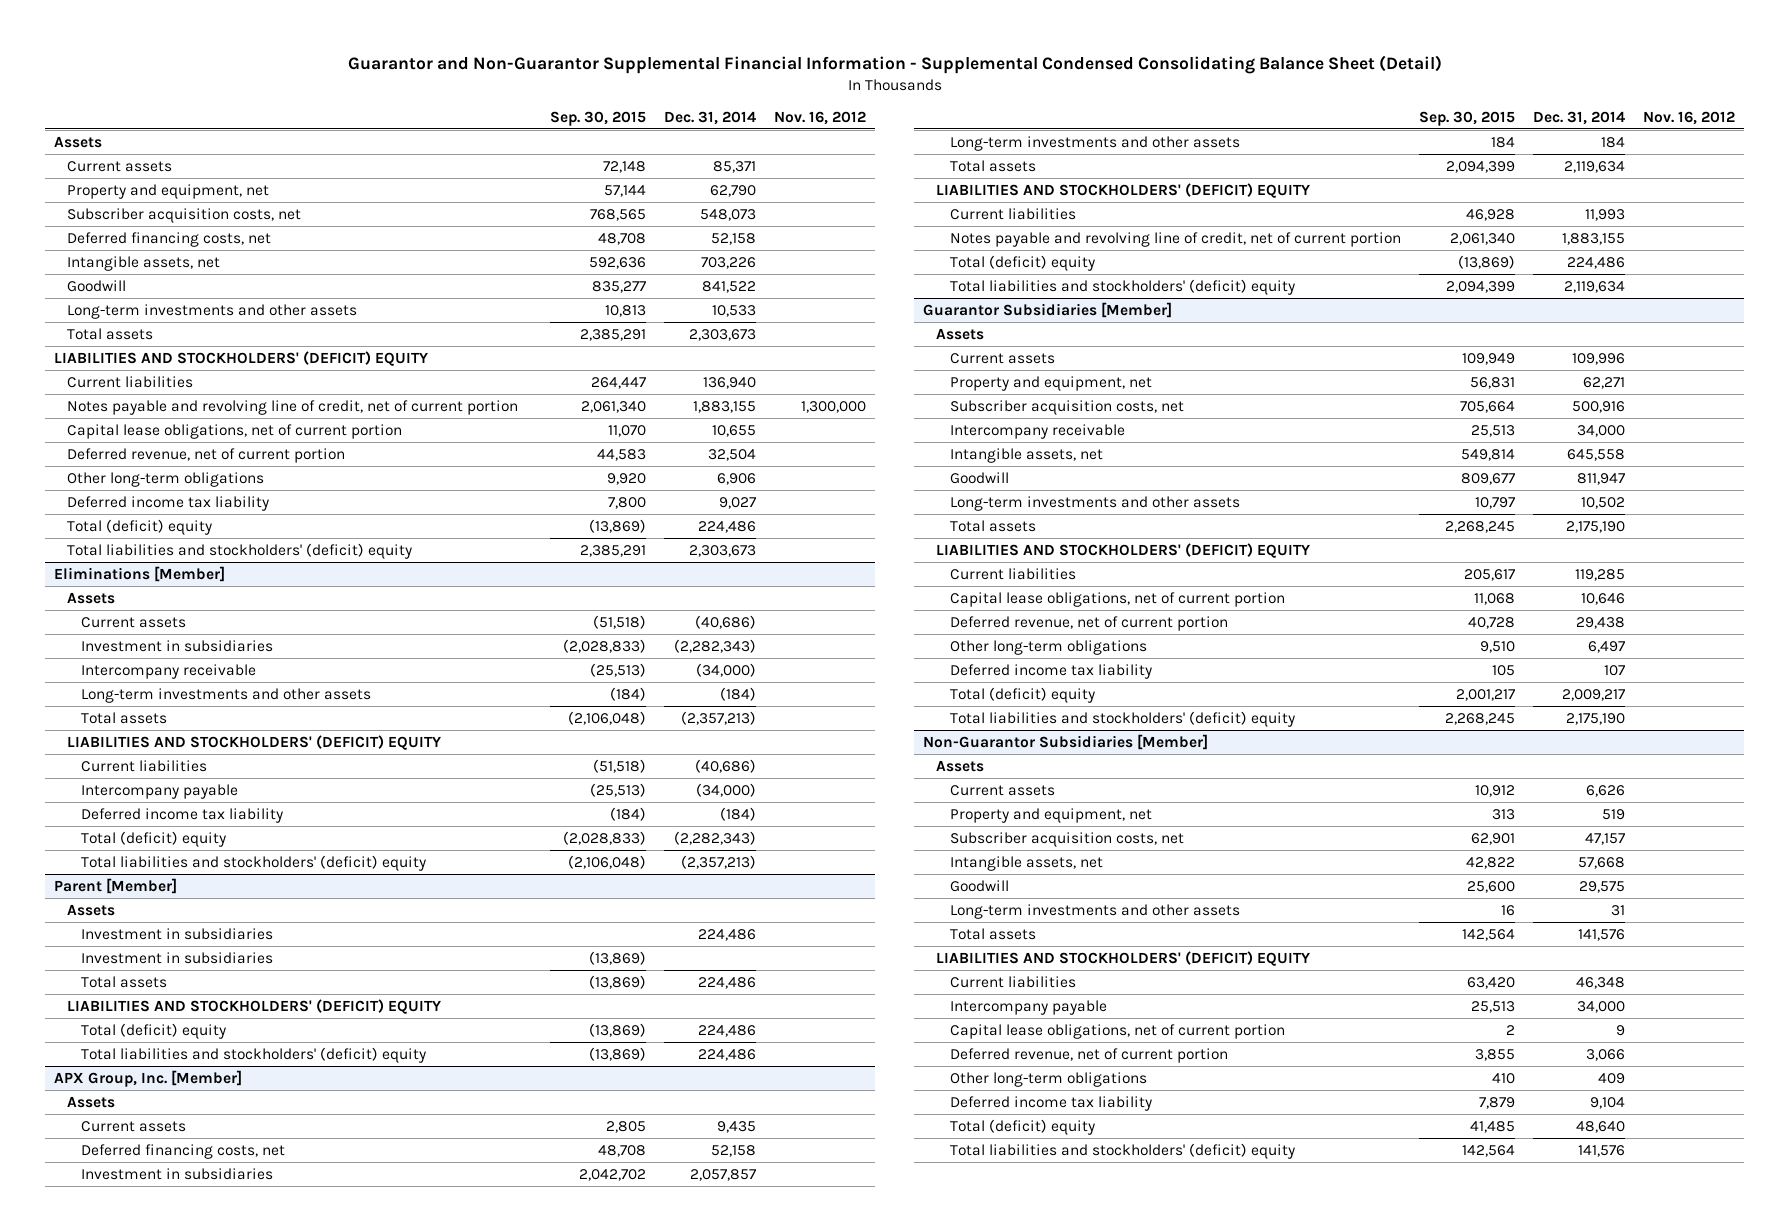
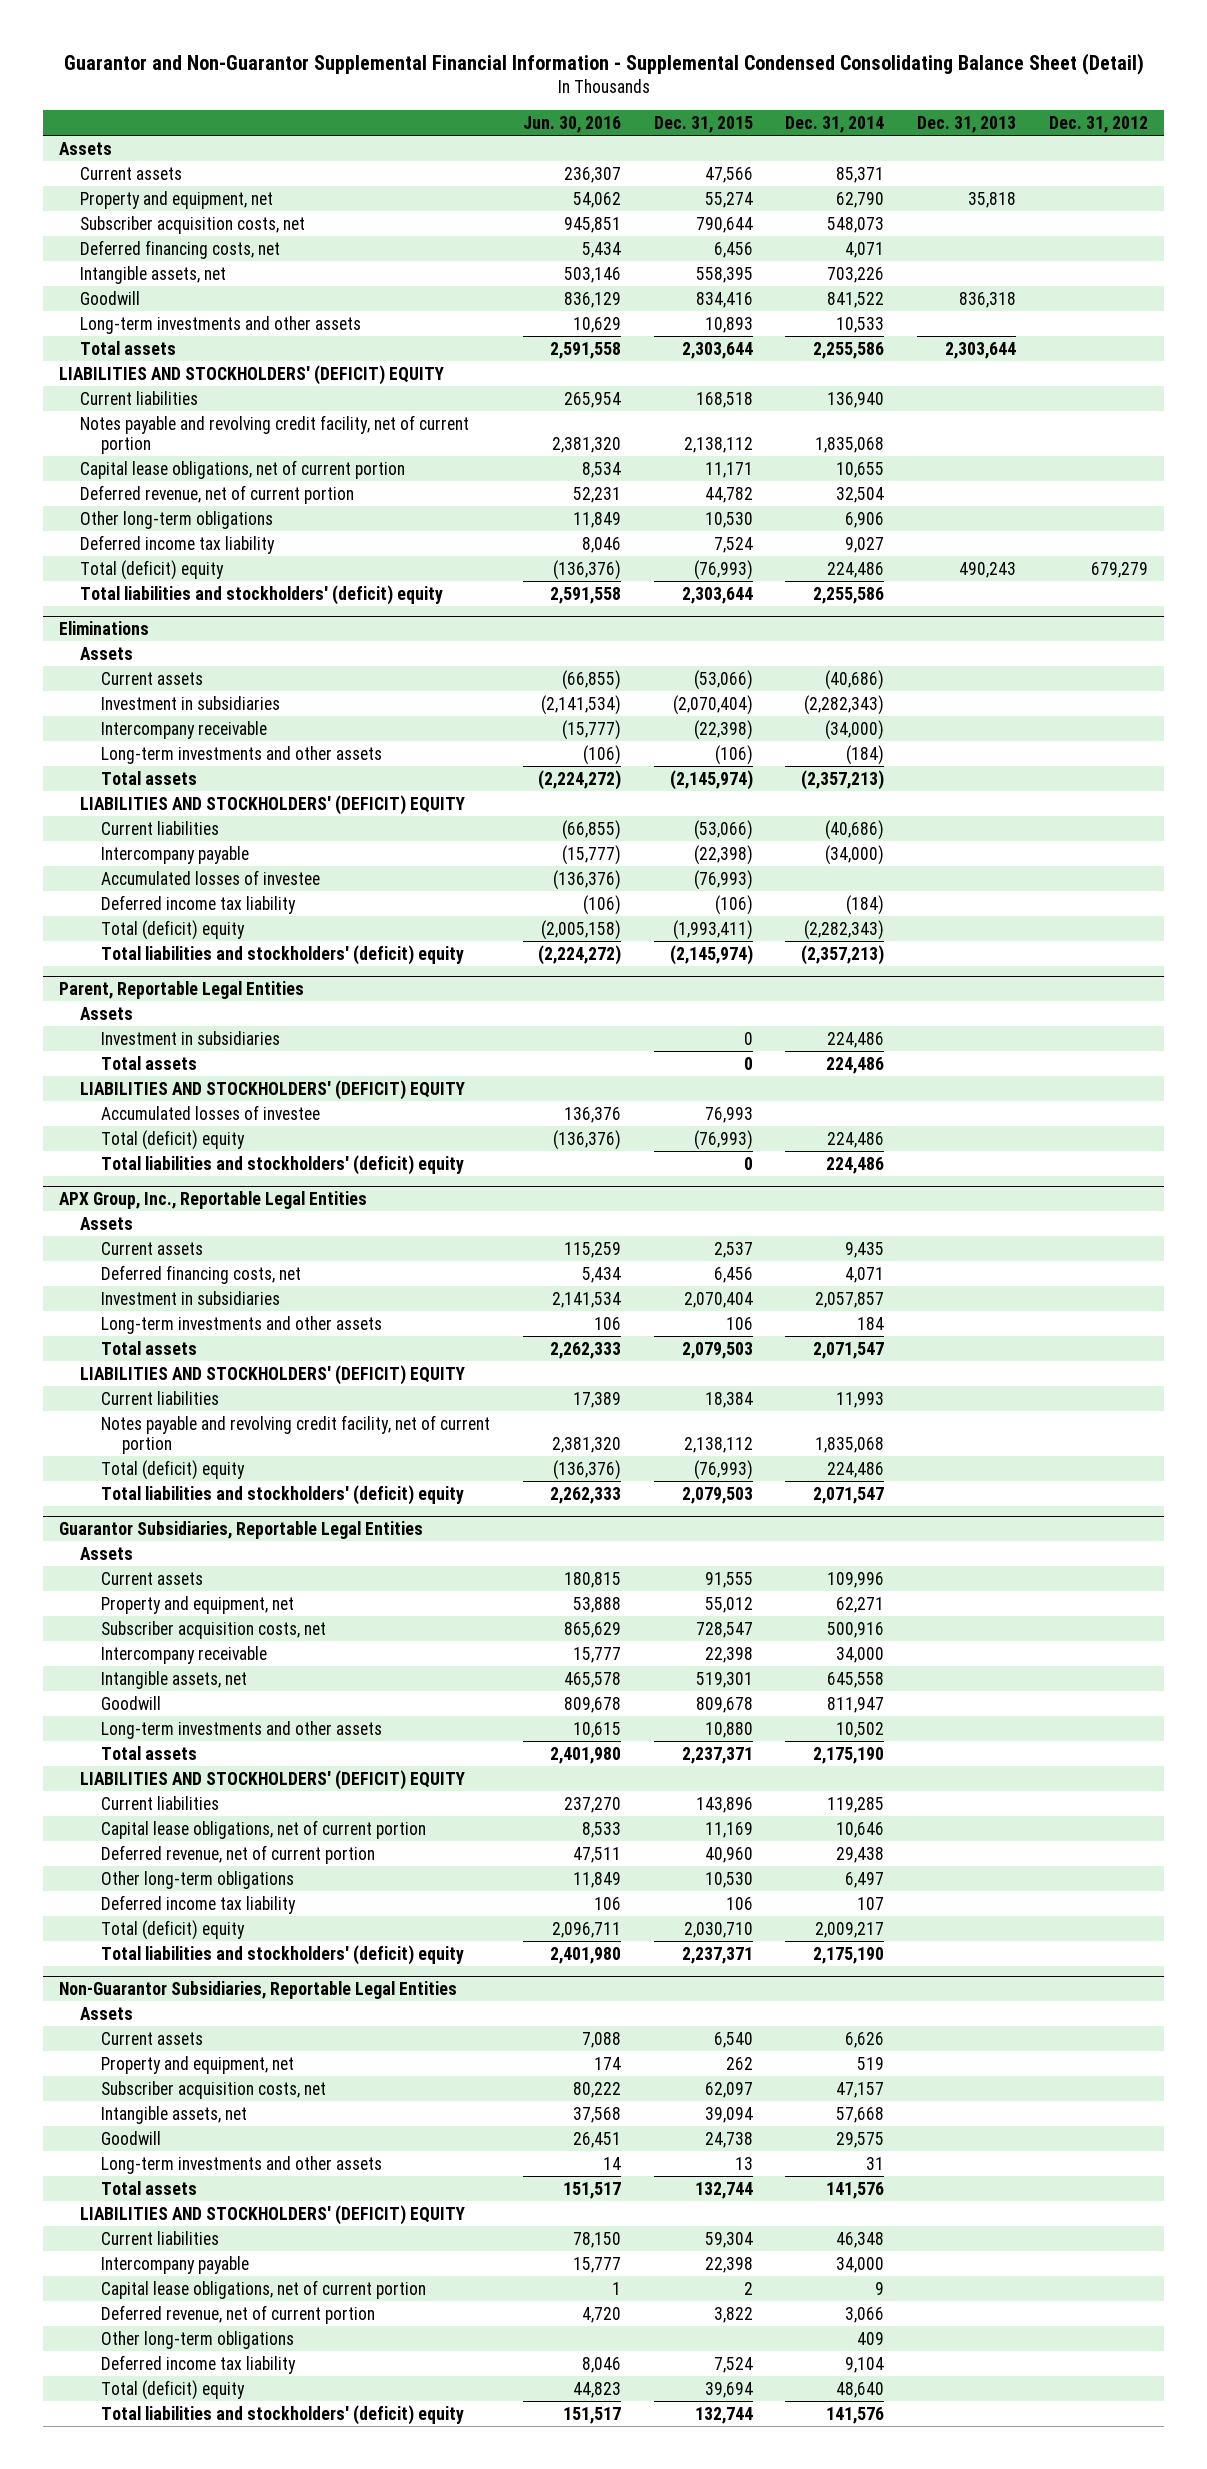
[549,110,646,126] Sep. 30, 2015 -> none
[774,110,867,125] Nov. 16, 2012 -> none
none -> [523,115,622,133] Jun. 30, 2016
none -> [653,115,753,133] Dec. 31, 2015
none -> [917,115,1017,133] Dec. 31, 2013
none -> [1048,115,1148,133] Dec. 31, 2012
[711,232,757,245] 52,158 -> [845,241,885,258] 4,071
[689,328,757,341] 2,303,673 -> [813,341,885,359] 2,255,586
[67,399,519,415] Notes payable and revolving line of credit, net of current portion -> [80,414,470,454] Notes payable and revolving credit facility, net of current portion
[693,400,757,413] 1,883,155 -> [815,436,885,453] 1,835,068
[689,544,757,557] 2,303,673 -> [813,586,885,604] 2,255,586
[54,565,226,582] Eliminations [Member] -> [59,620,150,635] Eliminations
none -> [101,869,321,885] Accumulated losses of investee
[54,877,178,894] Parent [Member] -> none
none -> [59,980,305,999] Parent, Reportable Legal Entities
[80,951,273,964] Investment in subsidiaries -> none
none -> [101,1104,321,1120] Accumulated losses of investee
[54,1069,243,1087] APX Group, Inc. [Member] -> none
none -> [59,1190,368,1209] APX Group, Inc., Reportable Legal Entities
[711,1144,757,1157] 52,158 -> [845,1266,885,1283] 4,071
[1563,160,1625,173] 2,119,634 -> [813,1341,885,1359] 2,071,547
[949,231,1401,247] Notes payable and revolving line of credit, net of current portion -> [101,1414,491,1454] Notes payable and revolving credit facility, net of current portion
[1561,232,1625,245] 1,883,155 -> [815,1436,885,1453] 1,835,068
[922,301,1172,318] Guarantor Subsidiaries [Member] -> none
[1563,280,1625,293] 2,119,634 -> [813,1486,885,1504] 2,071,547
none -> [59,1520,424,1539] Guarantor Subsidiaries, Reportable Legal Entities
[922,733,1208,750] Non-Guarantor Subsidiaries [Member] -> none
none -> [59,1980,458,1999] Non-Guarantor Subsidiaries, Reportable Legal Entities

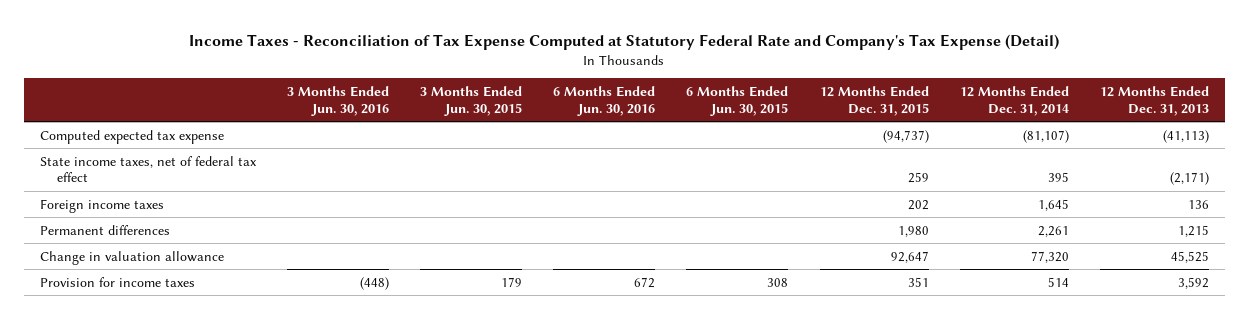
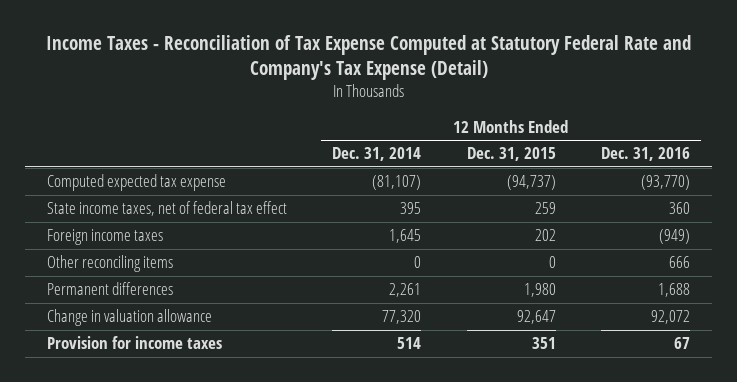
[286,85,389,116] 3 Months Ended Jun. 30, 2016 -> none
[420,85,523,116] 3 Months Ended Jun. 30, 2015 -> none
[553,85,656,116] 6 Months Ended Jun. 30, 2016 -> none
[686,85,789,116] 6 Months Ended Jun. 30, 2015 -> none
[1099,85,1209,116] 12 Months Ended Dec. 31, 2013 -> none
none -> [600,147,690,162] Dec. 31, 2016
none -> [47,255,174,273] Other reconciling items

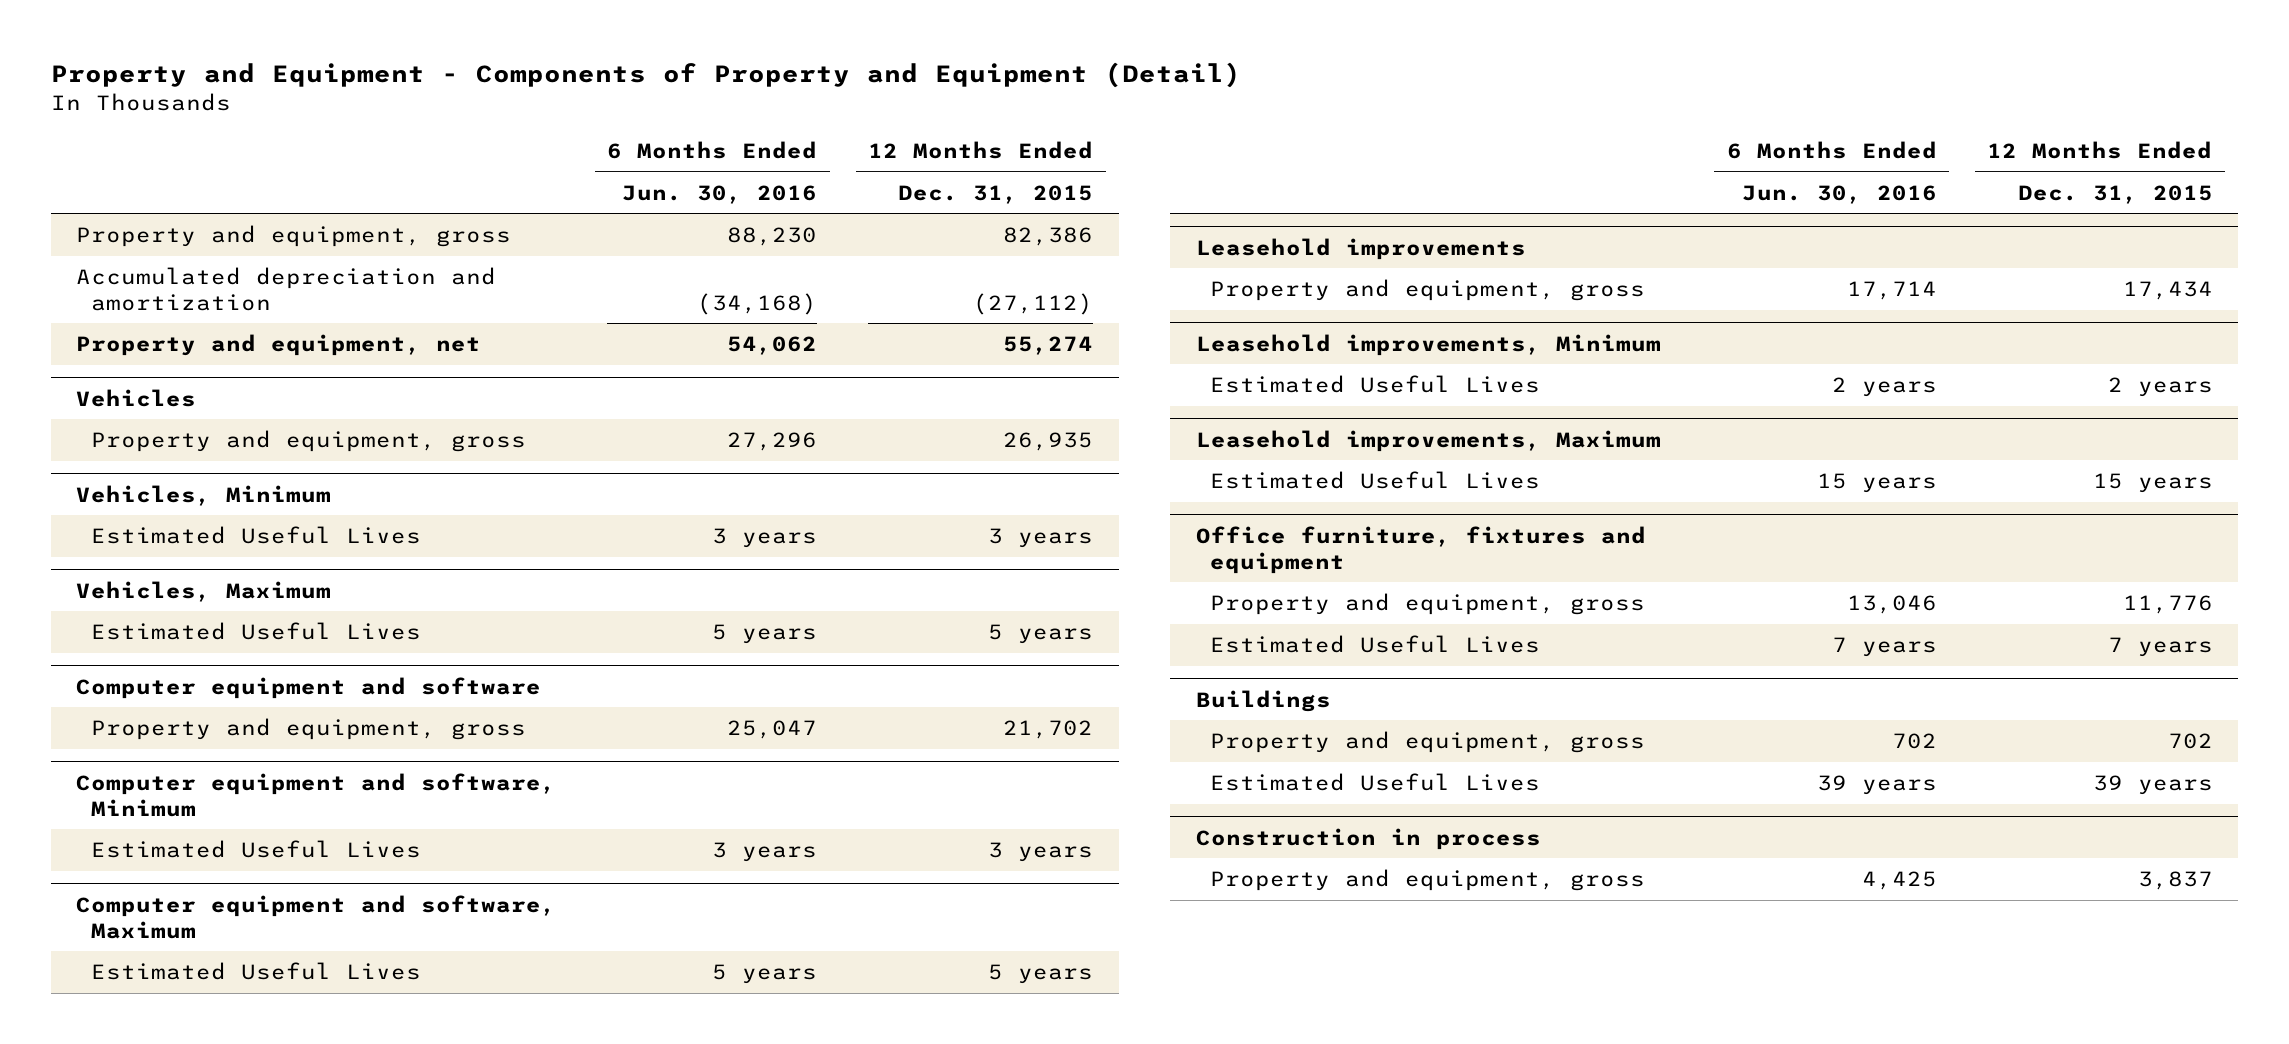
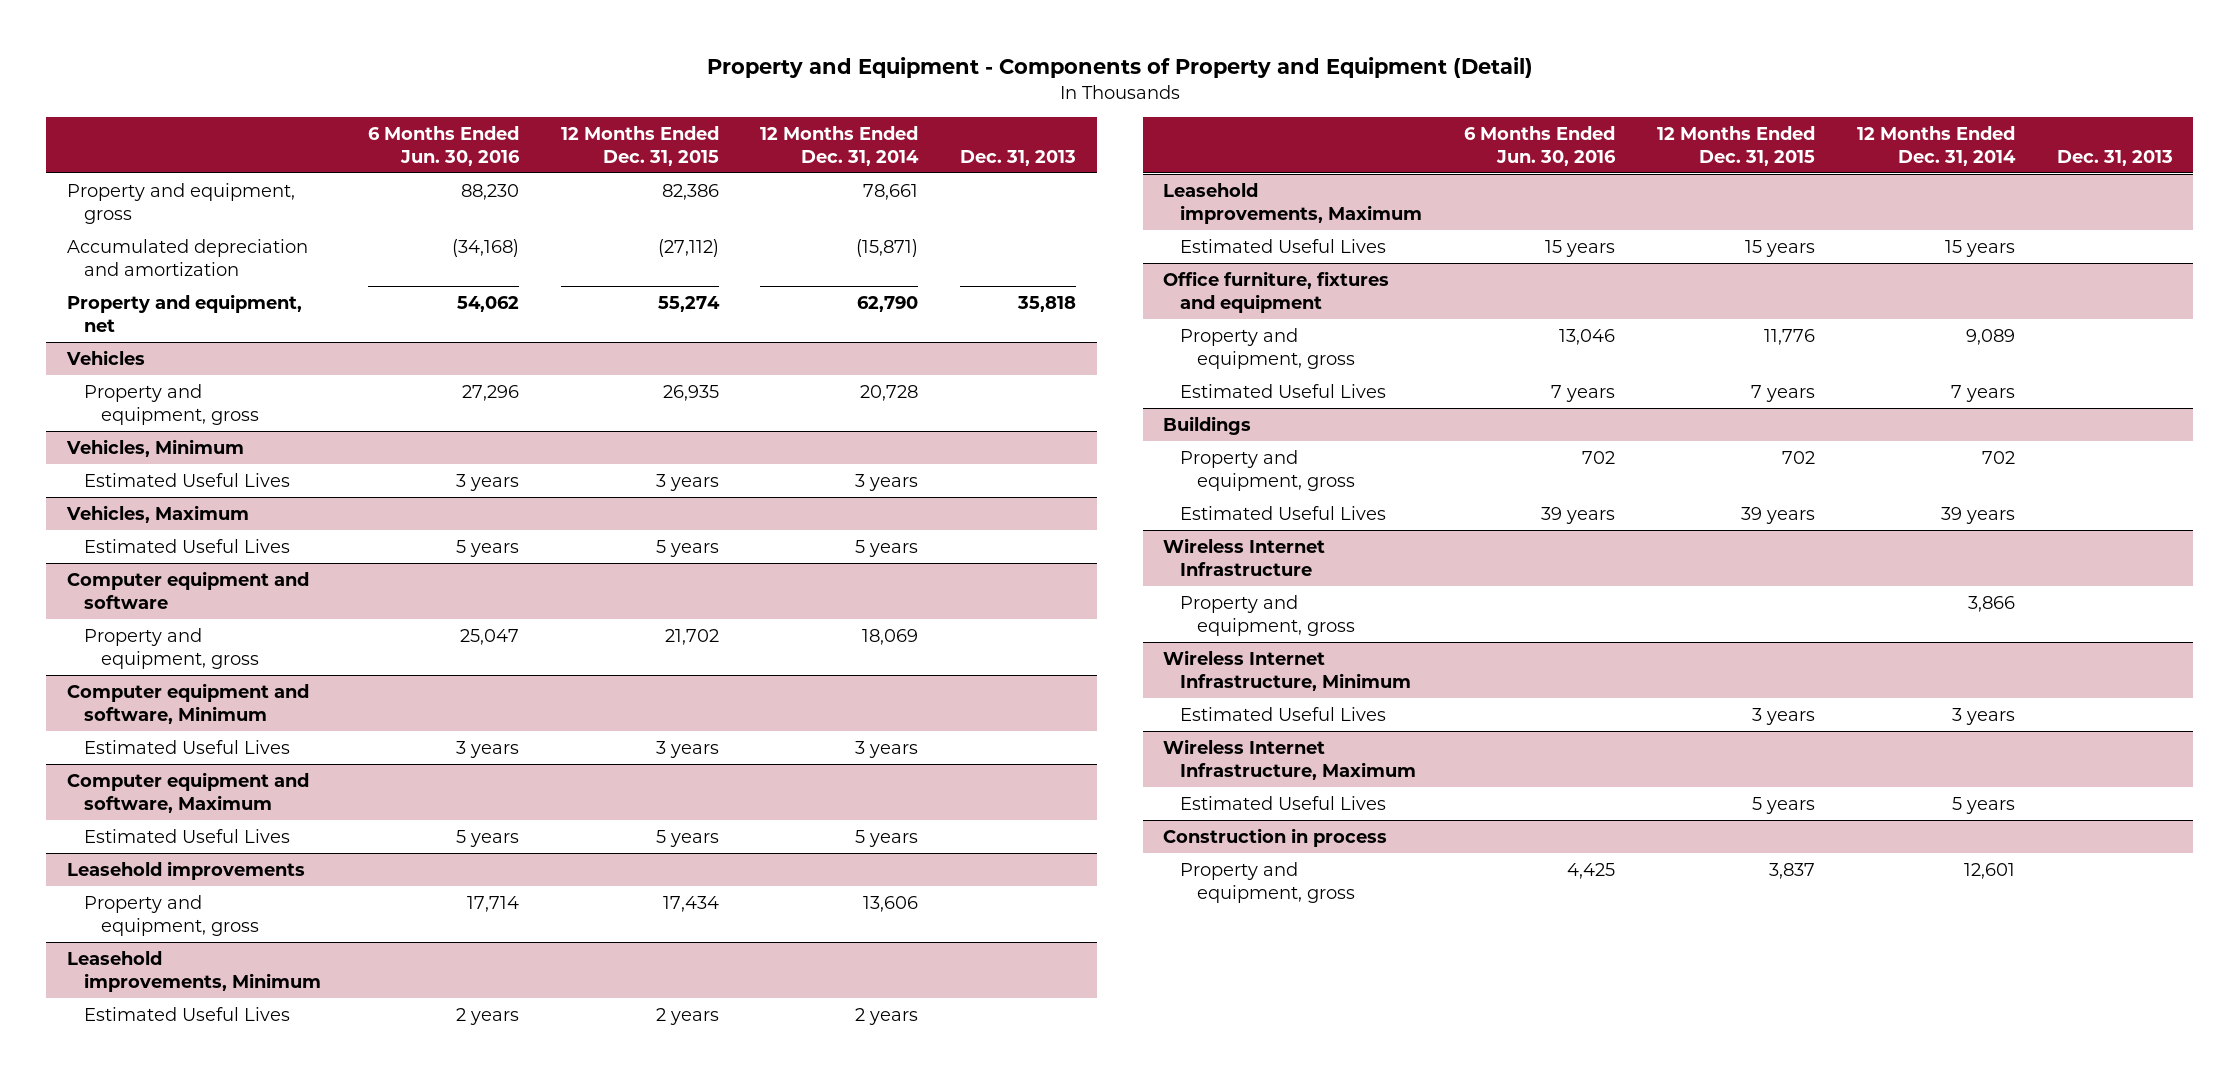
none -> [760,125,920,166] 12 Months Ended Dec. 31, 2014
none -> [960,149,1077,166] Dec. 31, 2013
none -> [1163,537,1326,576] Wireless Internet Infrastructure
none -> [1180,594,1356,636] Property and equipment, gross
none -> [1163,649,1412,691] Wireless Internet Infrastructure, Minimum
none -> [1180,706,1387,721] Estimated Useful Lives
none -> [1163,738,1417,780] Wireless Internet Infrastructure, Maximum
none -> [1180,795,1387,810] Estimated Useful Lives

